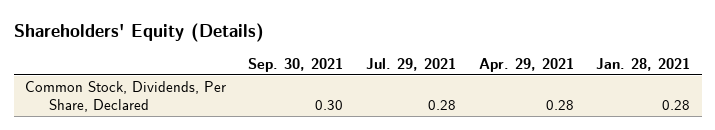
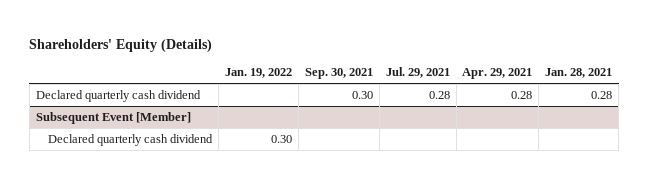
none -> [225,68,293,79] Jan. 19, 2022
[24,81,226,113] Common Stock, Dividends, Per Share, Declared -> [35,90,201,103] Declared quarterly cash dividend
none -> [35,112,191,125] Subsequent Event [Member]
none -> [48,134,214,147] Declared quarterly cash dividend

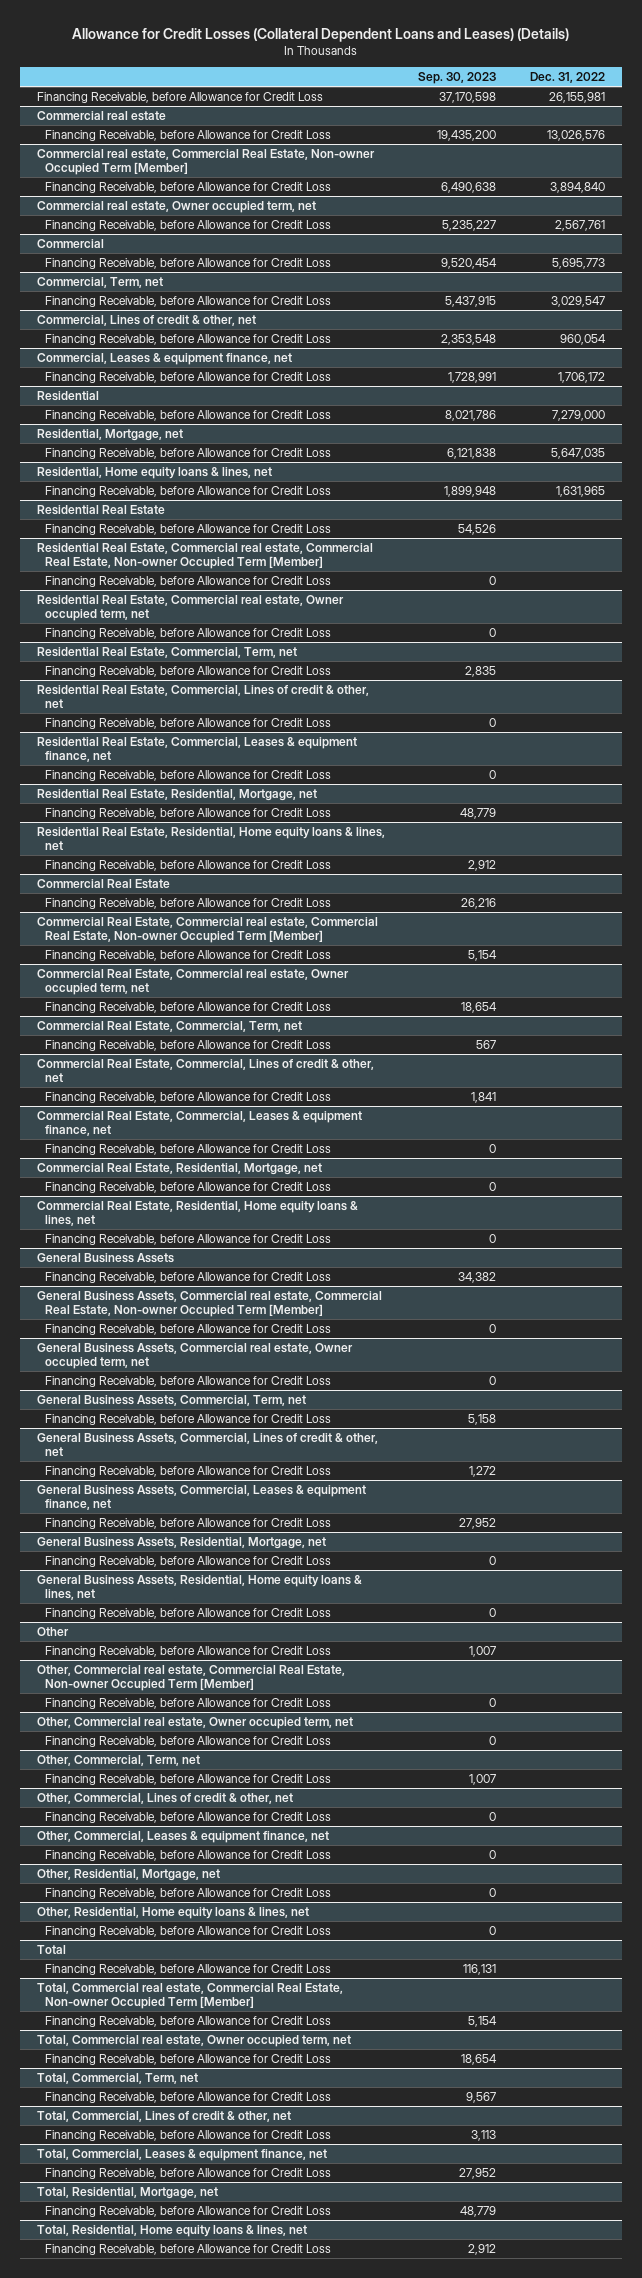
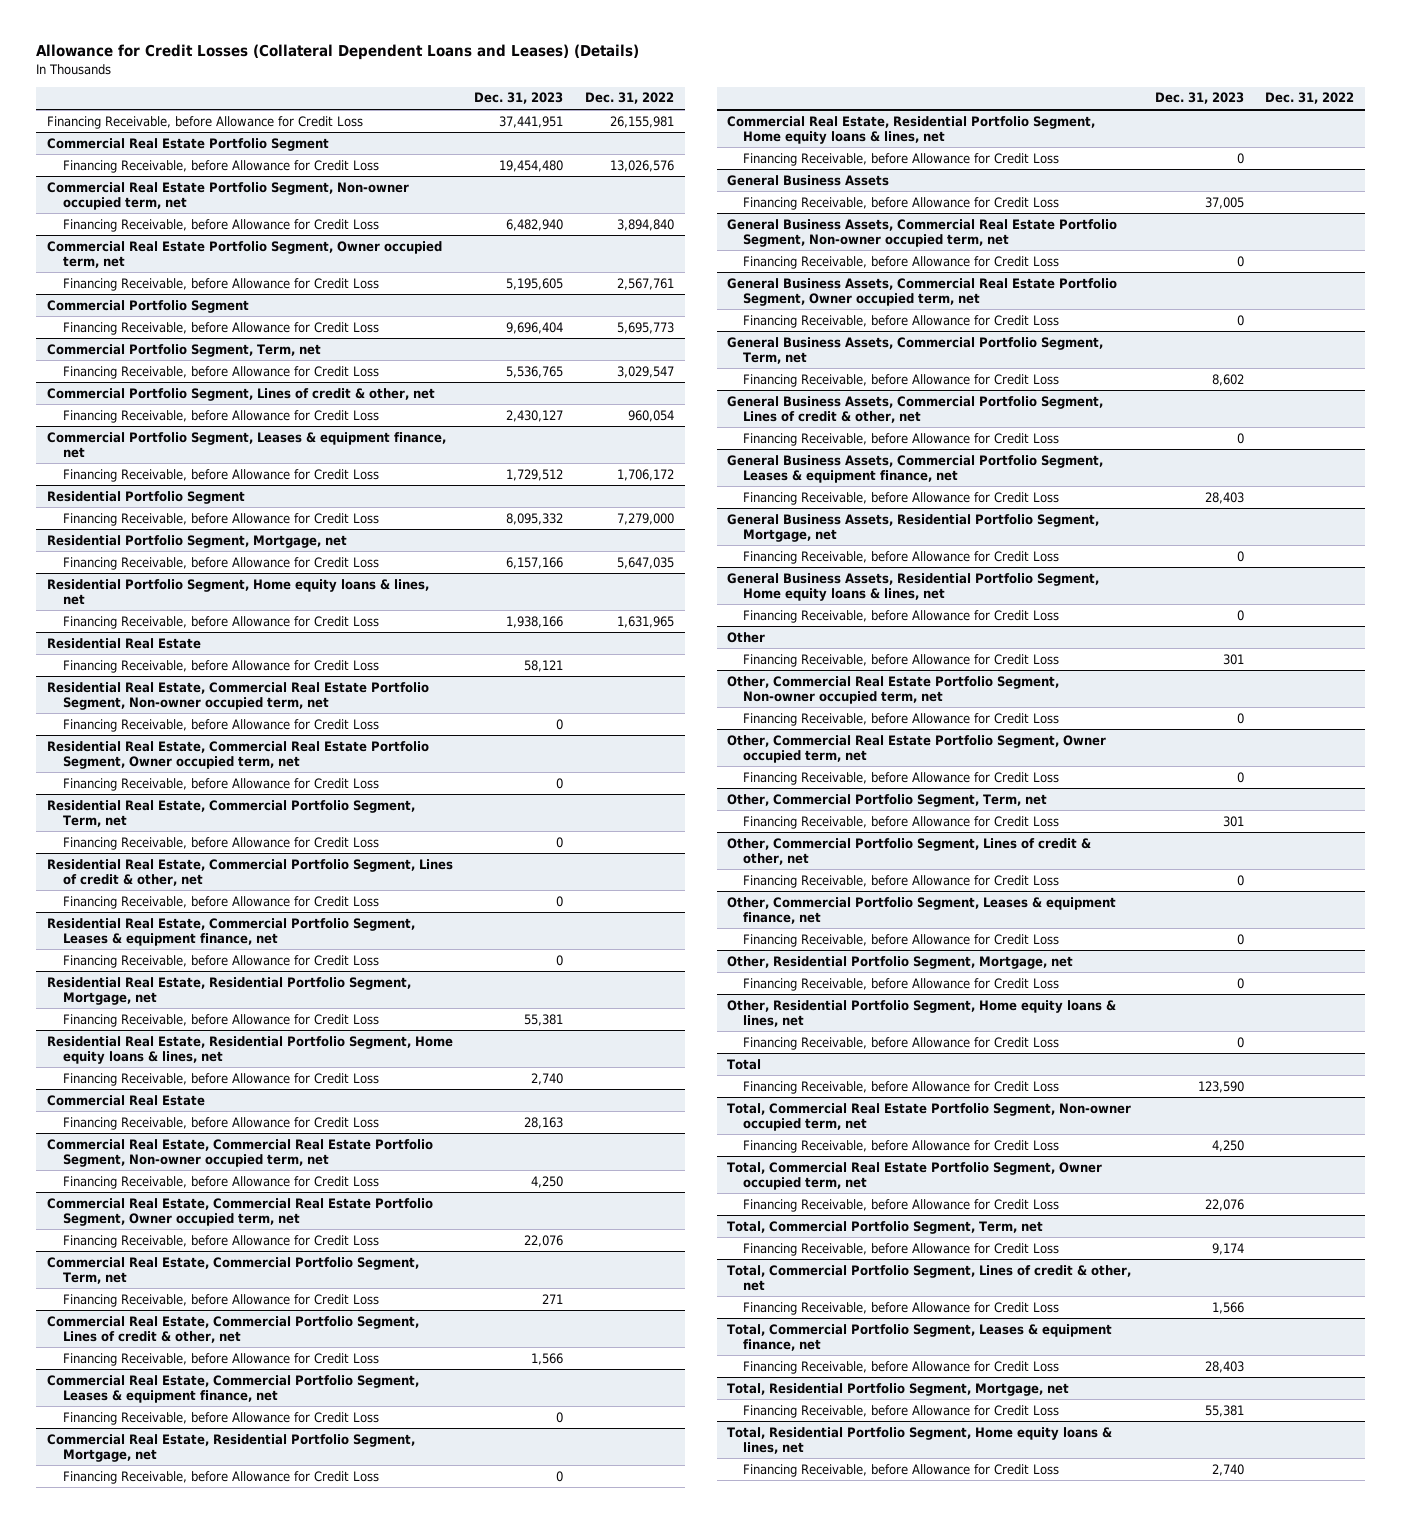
[418,71,497,84] Sep. 30, 2023 -> none
none -> [474,92,564,105] Dec. 31, 2023
[36,110,166,121] Commercial real estate -> [47,137,330,151] Commercial Real Estate Portfolio Segment
[36,148,375,175] Commercial real estate, Commercial Real Estate, Non-owner Occupied Term [Member] -> [47,181,410,210] Commercial Real Estate Portfolio Segment, Non-owner occupied term, net
[36,200,316,213] Commercial real estate, Owner occupied term, net -> [47,240,443,268] Commercial Real Estate Portfolio Segment, Owner occupied term, net
[36,238,104,248] Commercial -> [47,299,250,313] Commercial Portfolio Segment
[36,276,163,288] Commercial, Term, net -> [47,343,322,357] Commercial Portfolio Segment, Term, net
[36,314,256,326] Commercial, Lines of credit & other, net -> [47,387,436,401] Commercial Portfolio Segment, Lines of credit & other, net
[36,352,292,365] Commercial, Leases & equipment finance, net -> [47,431,447,458] Commercial Portfolio Segment, Leases & equipment finance, net
[36,390,99,401] Residential -> [47,490,246,504] Residential Portfolio Segment
[36,428,183,441] Residential, Mortgage, net -> [47,534,348,548] Residential Portfolio Segment, Mortgage, net
[36,466,272,479] Residential, Home equity loans & lines, net -> [47,578,430,605] Residential Portfolio Segment, Home equity loans & lines, net
[36,542,373,569] Residential Real Estate, Commercial real estate, Commercial Real Estate, Non-owner Occupied Term [Member] -> [47,681,430,710] Residential Real Estate, Commercial Real Estate Portfolio Segment, Non-owner occupied term, net
[36,594,344,621] Residential Real Estate, Commercial real estate, Owner occupied term, net -> [47,740,430,769] Residential Real Estate, Commercial Real Estate Portfolio Segment, Owner occupied term, net
[36,646,297,658] Residential Real Estate, Commercial, Term, net -> [47,799,416,827] Residential Real Estate, Commercial Portfolio Segment, Term, net
[36,684,369,708] Residential Real Estate, Commercial, Lines of credit & other, net -> [47,858,454,886] Residential Real Estate, Commercial Portfolio Segment, Lines of credit & other, net
[36,736,357,762] Residential Real Estate, Commercial, Leases & equipment finance, net -> [47,917,416,946] Residential Real Estate, Commercial Portfolio Segment, Leases & equipment finance, net
[36,788,317,801] Residential Real Estate, Residential, Mortgage, net -> [47,976,412,1005] Residential Real Estate, Residential Portfolio Segment, Mortgage, net
[36,826,385,850] Residential Real Estate, Residential, Home equity loans & lines, net -> [47,1035,454,1064] Residential Real Estate, Residential Portfolio Segment, Home equity loans & lines, net
[36,916,378,943] Commercial Real Estate, Commercial real estate, Commercial Real Estate, Non-owner Occupied Term [Member] -> [47,1138,434,1167] Commercial Real Estate, Commercial Real Estate Portfolio Segment, Non-owner occupied term, net
[36,968,349,995] Commercial Real Estate, Commercial real estate, Owner occupied term, net -> [47,1197,434,1226] Commercial Real Estate, Commercial Real Estate Portfolio Segment, Owner occupied term, net
[36,1020,302,1032] Commercial Real Estate, Commercial, Term, net -> [47,1256,420,1284] Commercial Real Estate, Commercial Portfolio Segment, Term, net
[36,1058,374,1082] Commercial Real Estate, Commercial, Lines of credit & other, net -> [47,1315,420,1343] Commercial Real Estate, Commercial Portfolio Segment, Lines of credit & other, net
[36,1110,362,1136] Commercial Real Estate, Commercial, Leases & equipment finance, net -> [47,1374,420,1403] Commercial Real Estate, Commercial Portfolio Segment, Leases & equipment finance, net
[36,1162,322,1175] Commercial Real Estate, Residential, Mortgage, net -> [47,1433,416,1462] Commercial Real Estate, Residential Portfolio Segment, Mortgage, net
[36,1200,358,1226] Commercial Real Estate, Residential, Home equity loans & lines, net -> [727,115,1096,144] Commercial Real Estate, Residential Portfolio Segment, Home equity loans & lines, net
[36,1290,382,1317] General Business Assets, Commercial real estate, Commercial Real Estate, Non-owner Occupied Term [Member] -> [727,218,1118,247] General Business Assets, Commercial Real Estate Portfolio Segment, Non-owner occupied term, net
[36,1342,353,1369] General Business Assets, Commercial real estate, Owner occupied term, net -> [727,277,1118,306] General Business Assets, Commercial Real Estate Portfolio Segment, Owner occupied term, net
[36,1394,306,1406] General Business Assets, Commercial, Term, net -> [727,336,1104,364] General Business Assets, Commercial Portfolio Segment, Term, net
[36,1432,378,1456] General Business Assets, Commercial, Lines of credit & other, net -> [727,395,1104,423] General Business Assets, Commercial Portfolio Segment, Lines of credit & other, net
[36,1484,366,1510] General Business Assets, Commercial, Leases & equipment finance, net -> [727,454,1104,483] General Business Assets, Commercial Portfolio Segment, Leases & equipment finance, net
[36,1536,326,1549] General Business Assets, Residential, Mortgage, net -> [727,513,1100,542] General Business Assets, Residential Portfolio Segment, Mortgage, net
[36,1574,362,1600] General Business Assets, Residential, Home equity loans & lines, net -> [727,572,1100,601] General Business Assets, Residential Portfolio Segment, Home equity loans & lines, net
[36,1664,345,1691] Other, Commercial real estate, Commercial Real Estate, Non-owner Occupied Term [Member] -> [727,675,1060,704] Other, Commercial Real Estate Portfolio Segment, Non-owner occupied term, net
[36,1716,353,1729] Other, Commercial real estate, Owner occupied term, net -> [727,734,1107,763] Other, Commercial Real Estate Portfolio Segment, Owner occupied term, net
[36,1754,200,1766] Other, Commercial, Term, net -> [727,793,1048,807] Other, Commercial Portfolio Segment, Term, net
[36,1792,293,1804] Other, Commercial, Lines of credit & other, net -> [727,837,1092,865] Other, Commercial Portfolio Segment, Lines of credit & other, net
[36,1830,329,1843] Other, Commercial, Leases & equipment finance, net -> [727,896,1117,924] Other, Commercial Portfolio Segment, Leases & equipment finance, net
[36,1868,220,1881] Other, Residential, Mortgage, net -> [727,955,1074,969] Other, Residential Portfolio Segment, Mortgage, net
[36,1906,309,1919] Other, Residential, Home equity loans & lines, net -> [727,999,1117,1027] Other, Residential Portfolio Segment, Home equity loans & lines, net
[36,1982,343,2009] Total, Commercial real estate, Commercial Real Estate, Non-owner Occupied Term [Member] -> [727,1102,1132,1131] Total, Commercial Real Estate Portfolio Segment, Non-owner occupied term, net
[36,2034,351,2047] Total, Commercial real estate, Owner occupied term, net -> [727,1161,1103,1190] Total, Commercial Real Estate Portfolio Segment, Owner occupied term, net
[36,2072,198,2084] Total, Commercial, Term, net -> [727,1220,1044,1234] Total, Commercial Portfolio Segment, Term, net
[36,2110,291,2122] Total, Commercial, Lines of credit & other, net -> [727,1264,1132,1291] Total, Commercial Portfolio Segment, Lines of credit & other, net
[36,2148,327,2161] Total, Commercial, Leases & equipment finance, net -> [727,1323,1113,1351] Total, Commercial Portfolio Segment, Leases & equipment finance, net
[36,2186,218,2199] Total, Residential, Mortgage, net -> [727,1382,1070,1396] Total, Residential Portfolio Segment, Mortgage, net
[36,2224,307,2237] Total, Residential, Home equity loans & lines, net -> [727,1426,1113,1454] Total, Residential Portfolio Segment, Home equity loans & lines, net

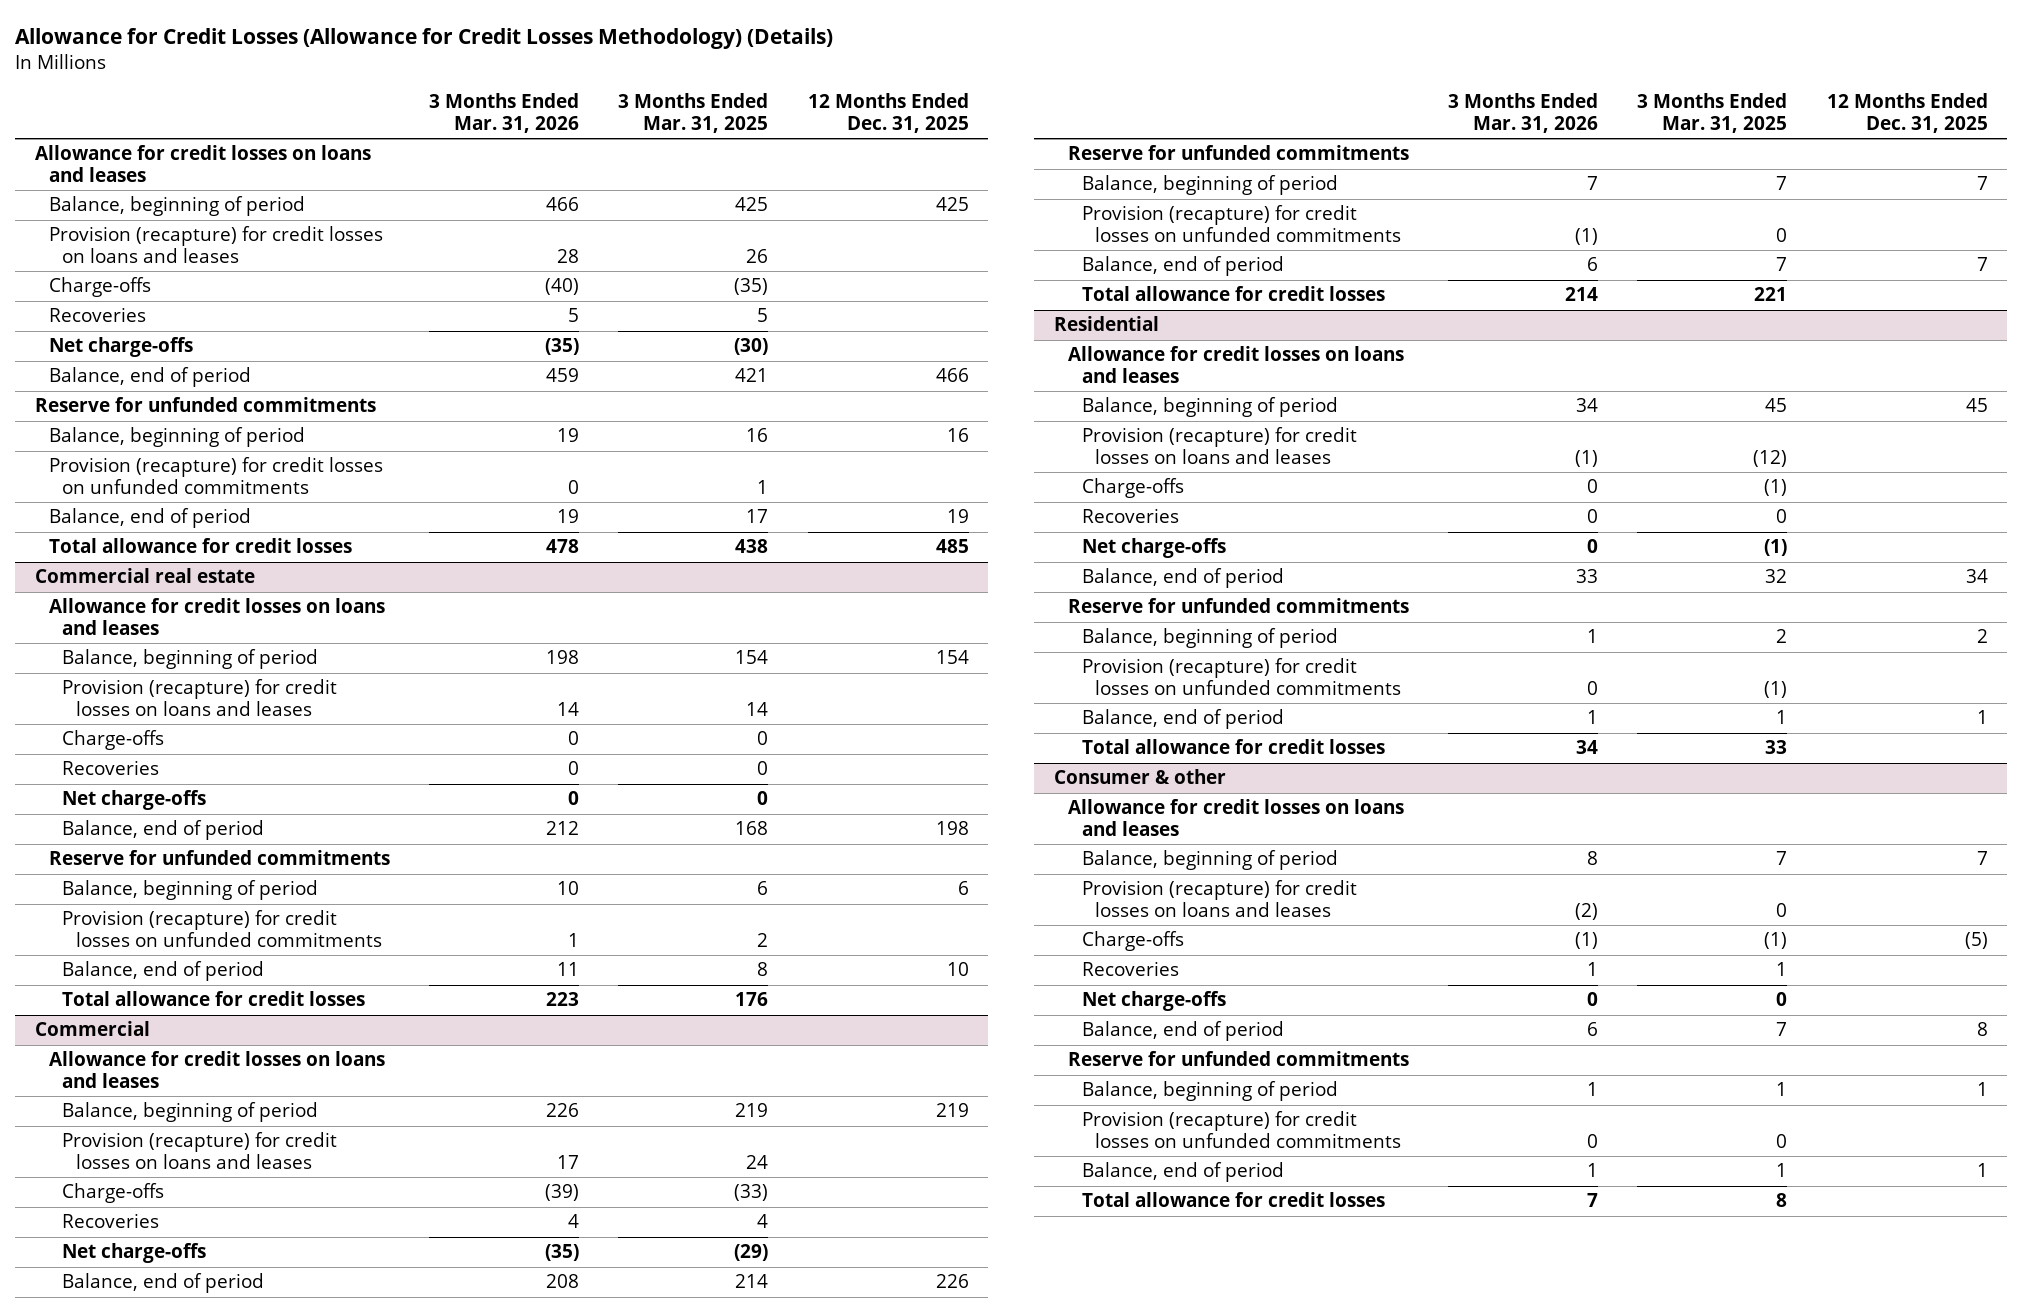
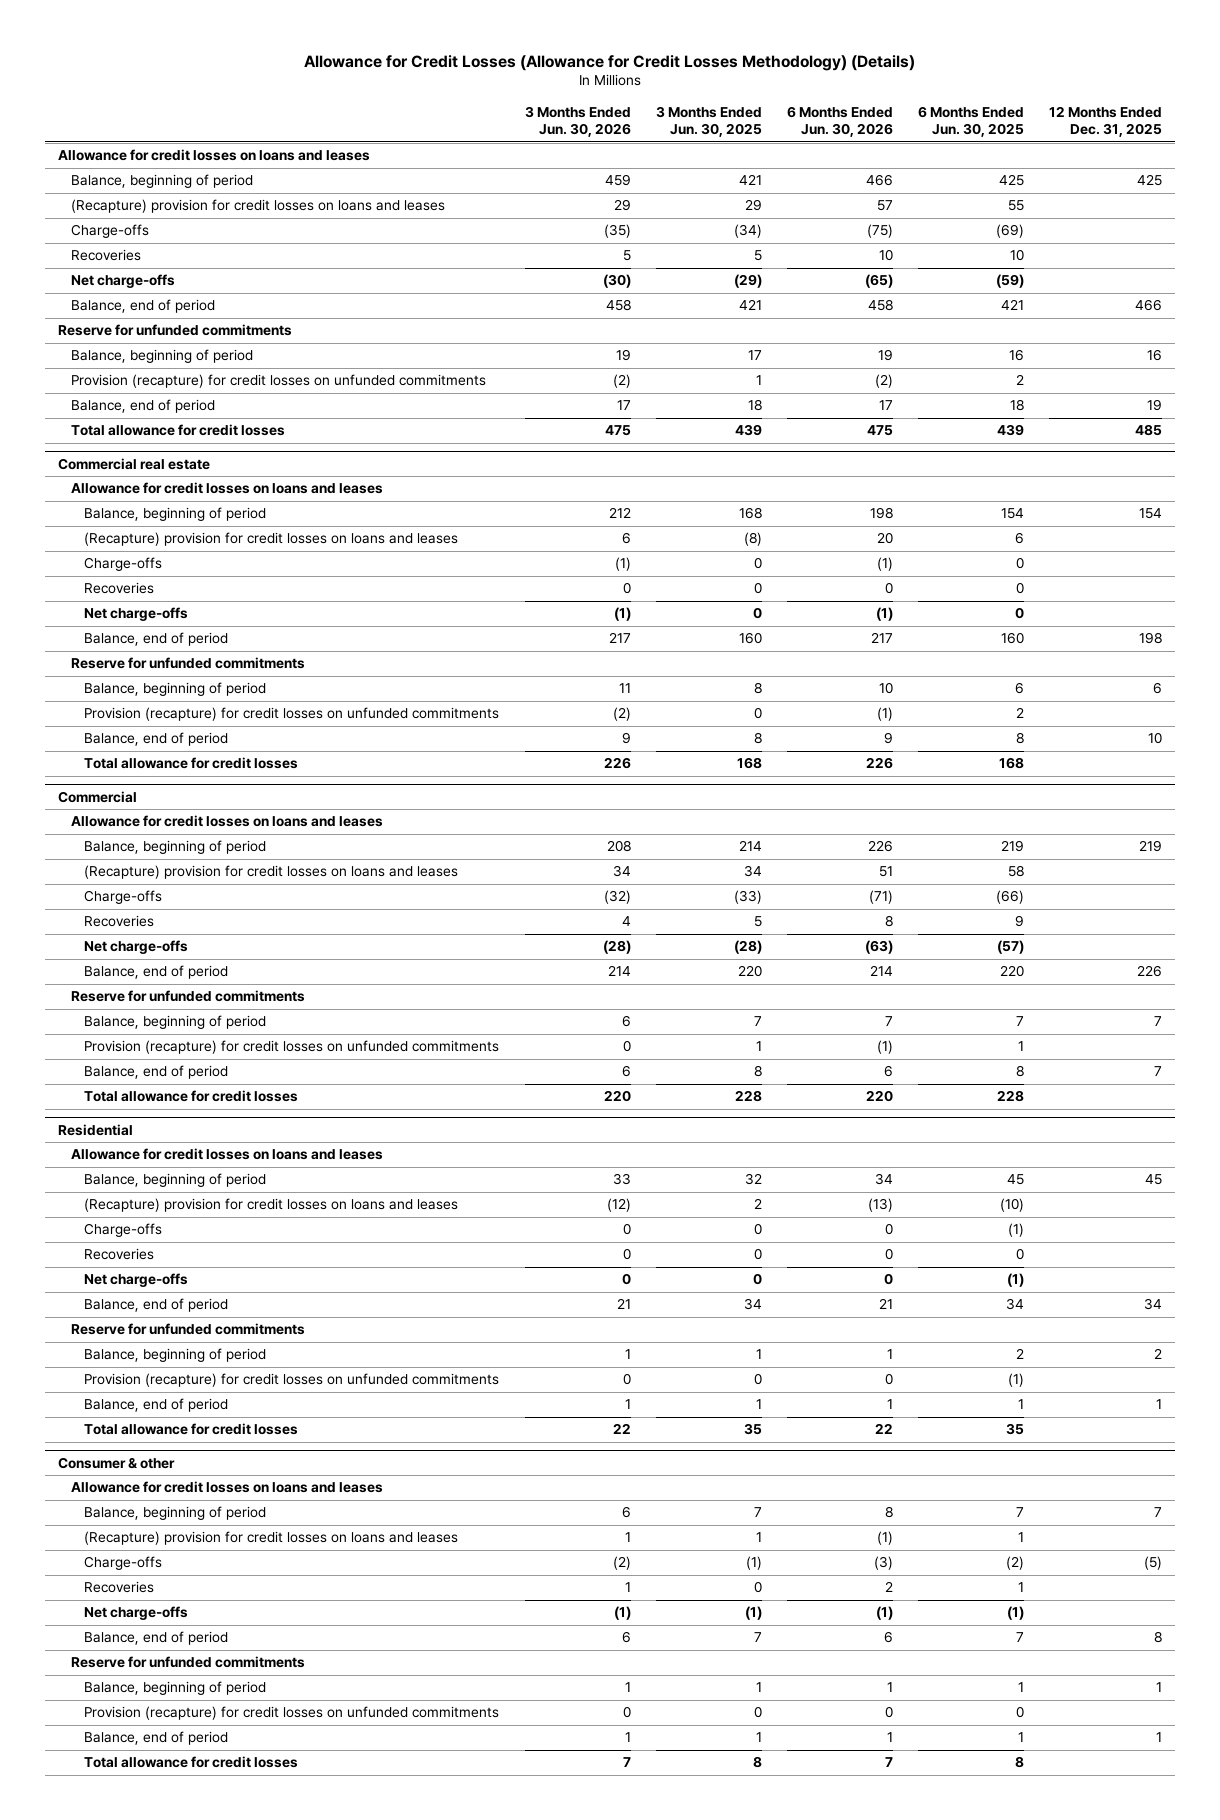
[428,93,579,133] 3 Months Ended Mar. 31, 2026 -> none
[618,93,769,133] 3 Months Ended Mar. 31, 2025 -> none
none -> [524,105,631,138] 3 Months Ended Jun. 30, 2026
none -> [655,105,762,138] 3 Months Ended Jun. 30, 2025
none -> [786,105,893,138] 6 Months Ended Jun. 30, 2026
none -> [918,105,1025,138] 6 Months Ended Jun. 30, 2025
[48,226,383,263] Provision (recapture) for credit losses on loans and leases -> [70,199,445,214] (Recapture) provision for credit losses on loans and leases
[62,679,338,716] Provision (recapture) for credit losses on loans and leases -> [84,532,459,547] (Recapture) provision for credit losses on loans and leases
[62,1132,338,1169] Provision (recapture) for credit losses on loans and leases -> [84,865,459,880] (Recapture) provision for credit losses on loans and leases
[1081,427,1357,464] Provision (recapture) for credit losses on loans and leases -> [84,1198,459,1213] (Recapture) provision for credit losses on loans and leases
[1081,880,1357,917] Provision (recapture) for credit losses on loans and leases -> [84,1531,459,1546] (Recapture) provision for credit losses on loans and leases

